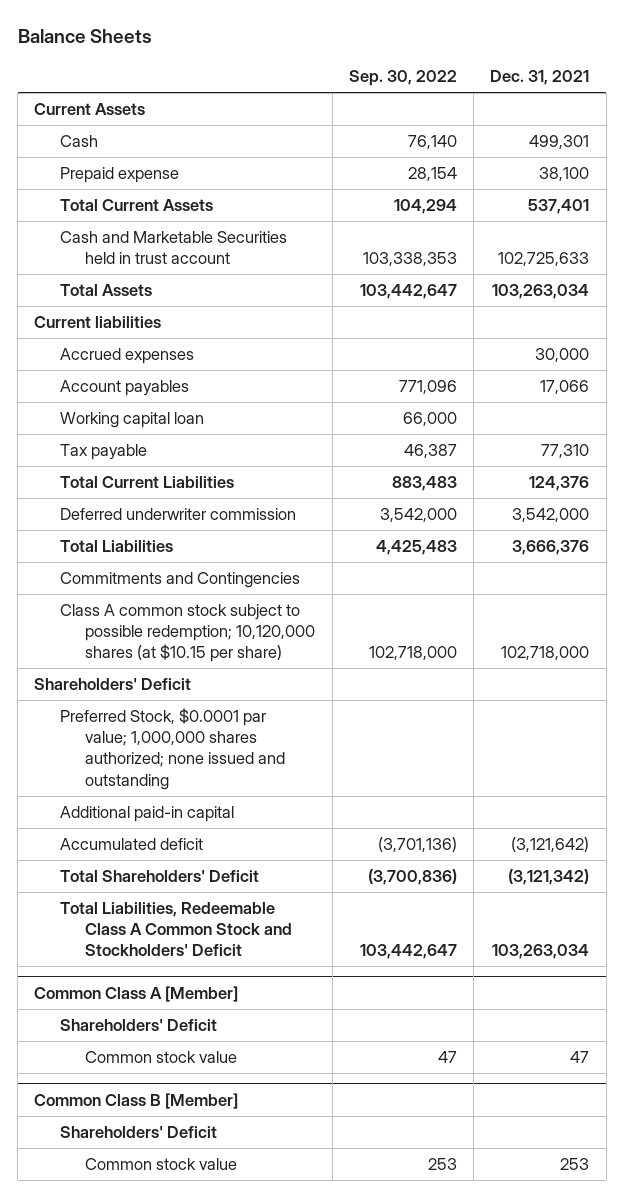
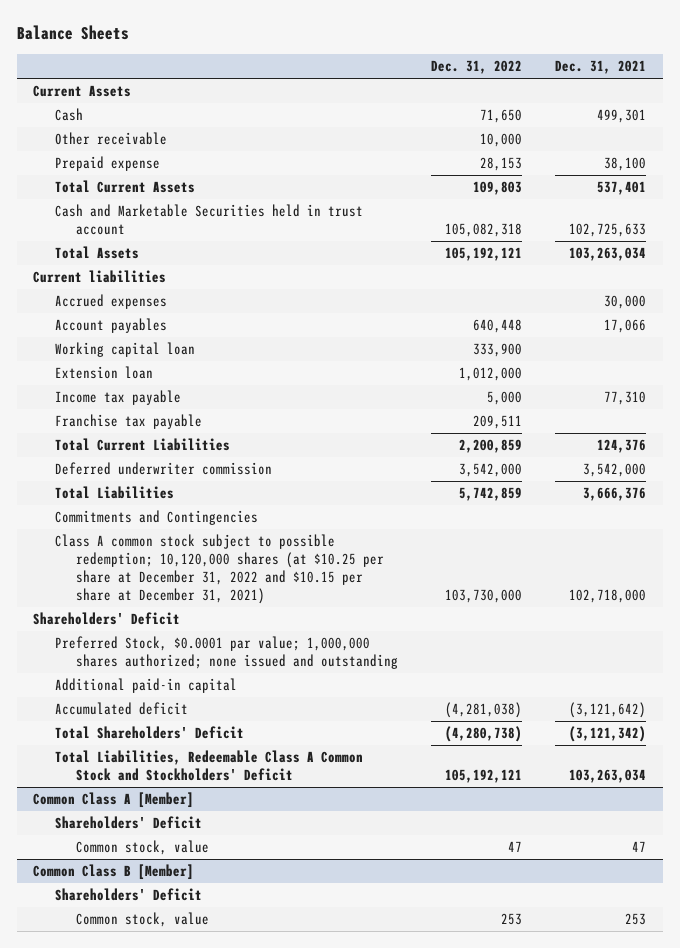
[348,70,457,87] Sep. 30, 2022 -> none
none -> [431,60,523,75] Dec. 31, 2022
none -> [54,132,167,146] Other receivable
none -> [54,366,153,380] Extension loan
[59,444,147,461] Tax payable -> [54,390,181,406] Income tax payable
none -> [54,414,202,430] Franchise tax payable
[59,604,316,663] Class A common stock subject to possible redemption; 10,120,000 shares (at $10.15 per share) -> [54,534,384,605] Class A common stock subject to possible redemption; 10,120,000 shares (at $10.25 per share at December 31, 2022 and $10.15 per share at December 31, 2021)
[85,1051,238,1064] Common stock value -> [75,840,209,856] Common stock, value
[85,1158,238,1171] Common stock value -> [75,912,209,928] Common stock, value

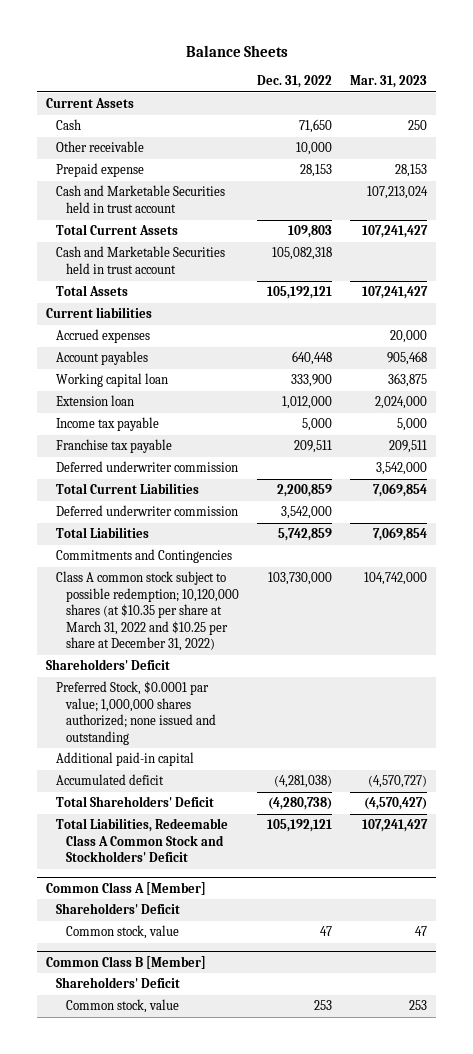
[555,60,647,75] Dec. 31, 2021 -> none
none -> [350,75,428,89] Mar. 31, 2023
none -> [55,185,225,213] Cash and Marketable Securities held in trust account
none -> [55,461,238,473] Deferred underwriter commission
[54,534,384,605] Class A common stock subject to possible redemption; 10,120,000 shares (at $10.25 per share at December 31, 2022 and $10.15 per share at December 31, 2021) -> [55,571,239,652] Class A common stock subject to possible redemption; 10,120,000 shares (at $10.35 per share at March 31, 2022 and $10.25 per share at December 31, 2022)

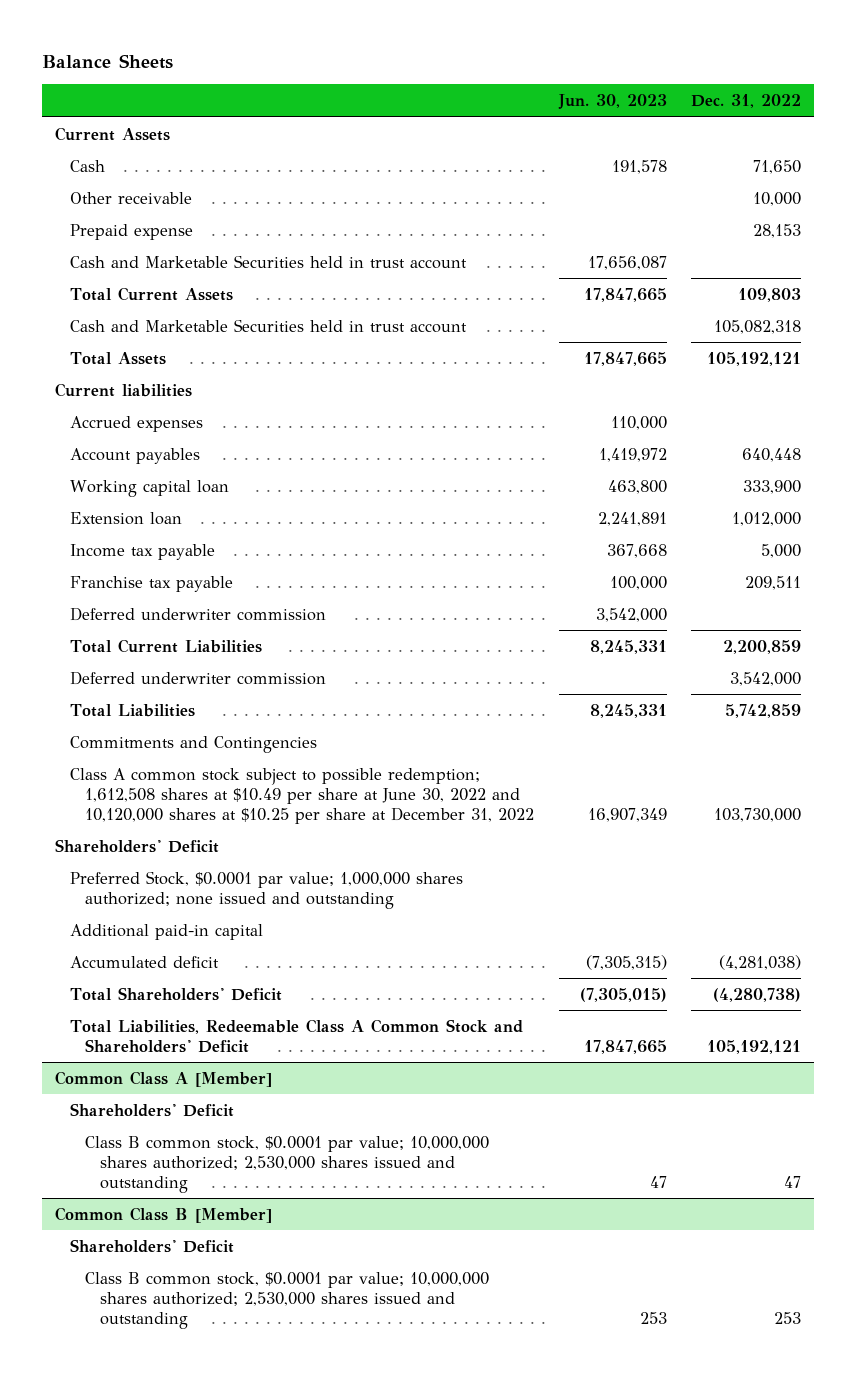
[350,75,428,89] Mar. 31, 2023 -> none
none -> [557,94,667,110] Jun. 30, 2023
[55,571,239,652] Class A common stock subject to possible redemption; 10,120,000 shares (at $10.35 per share at March 31, 2022 and $10.25 per share at December 31, 2022) -> [69,767,534,824] Class A common stock subject to possible redemption; 1,612,508 shares at $10.49 per share at June 30, 2022 and 10,120,000 shares at $10.25 per share at December 31, 2022
[55,818,228,863] Total Liabilities, Redeemable Class A Common Stock and Stockholders' Deficit -> [69,1018,523,1053] Total Liabilities, Redeemable Class A Common Stock and Shareholders' Deficit
[65,925,179,940] Common stock, value -> [84,1135,489,1193] Class B common stock, $0.0001 par value; 10,000,000 shares authorized; 2,530,000 shares issued and outstanding
[65,999,179,1014] Common stock, value -> [84,1271,489,1329] Class B common stock, $0.0001 par value; 10,000,000 shares authorized; 2,530,000 shares issued and outstanding

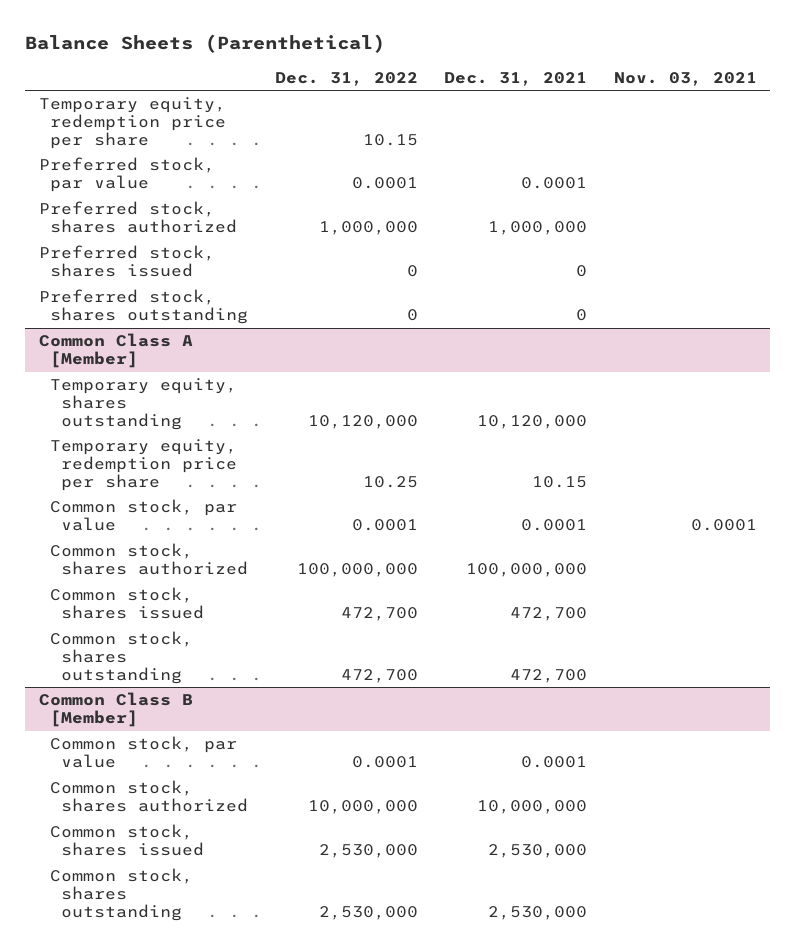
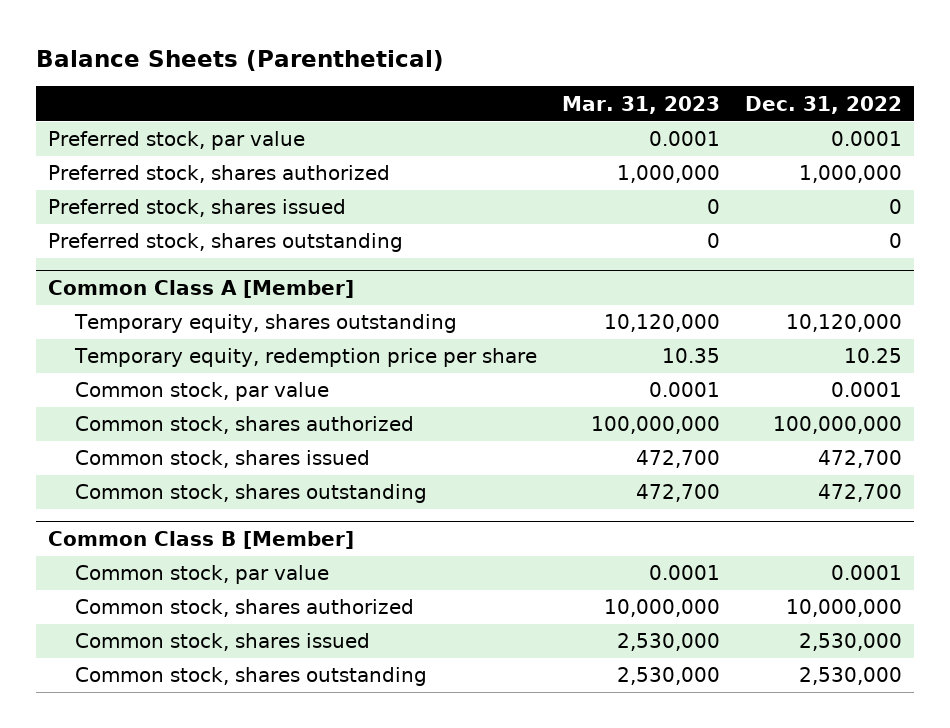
[444,71,588,86] Dec. 31, 2021 -> none
[613,71,757,86] Nov. 03, 2021 -> none
none -> [562,95,721,114] Mar. 31, 2023
[38,97,226,149] Temporary equity, redemption price per share -> none

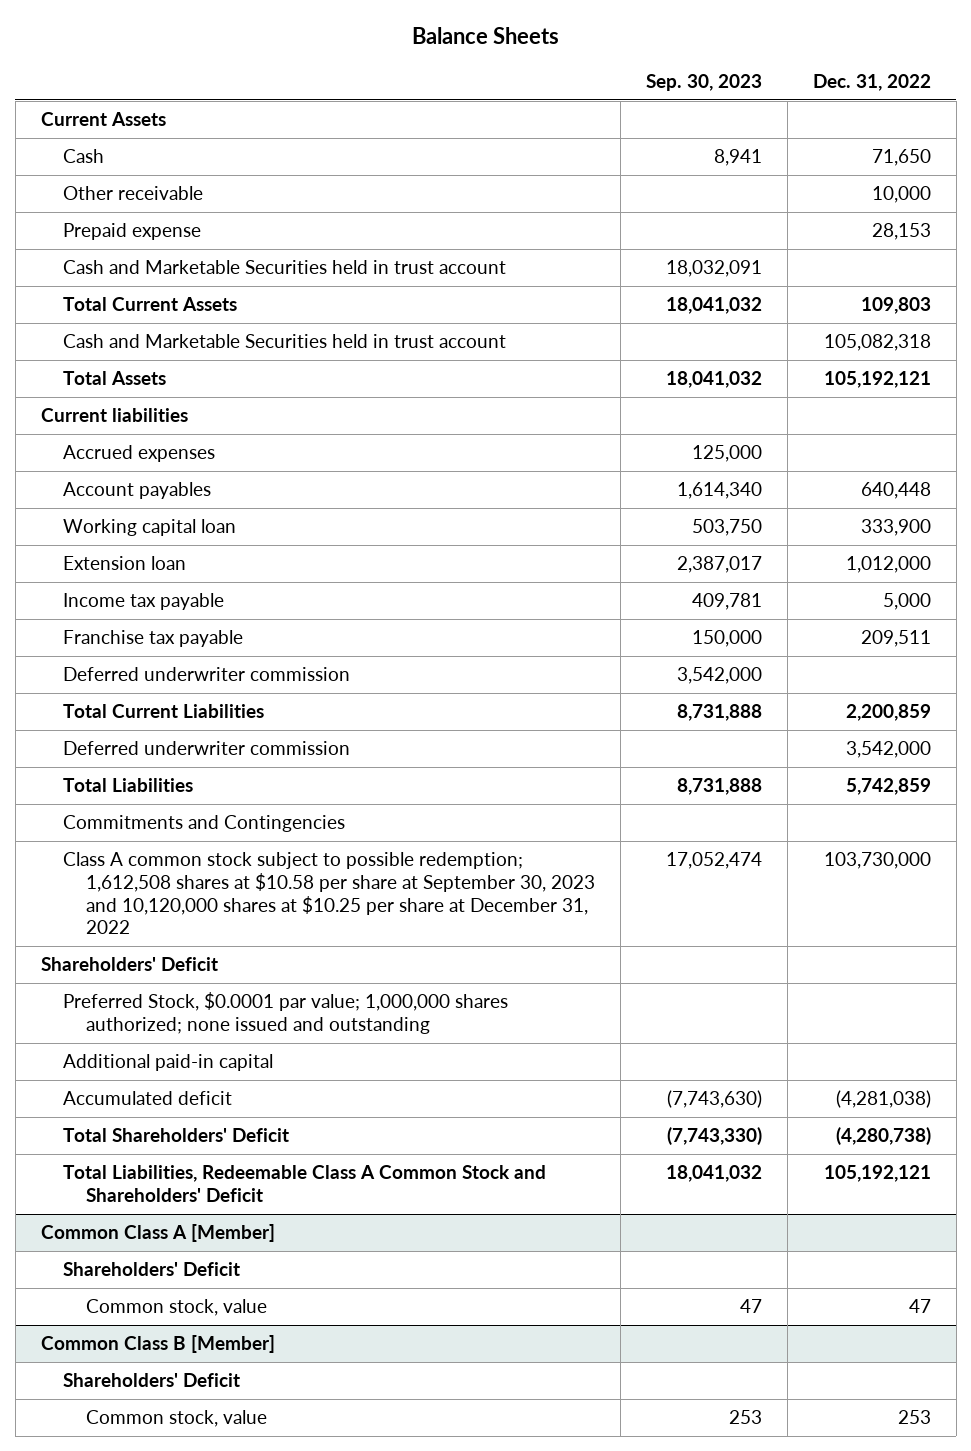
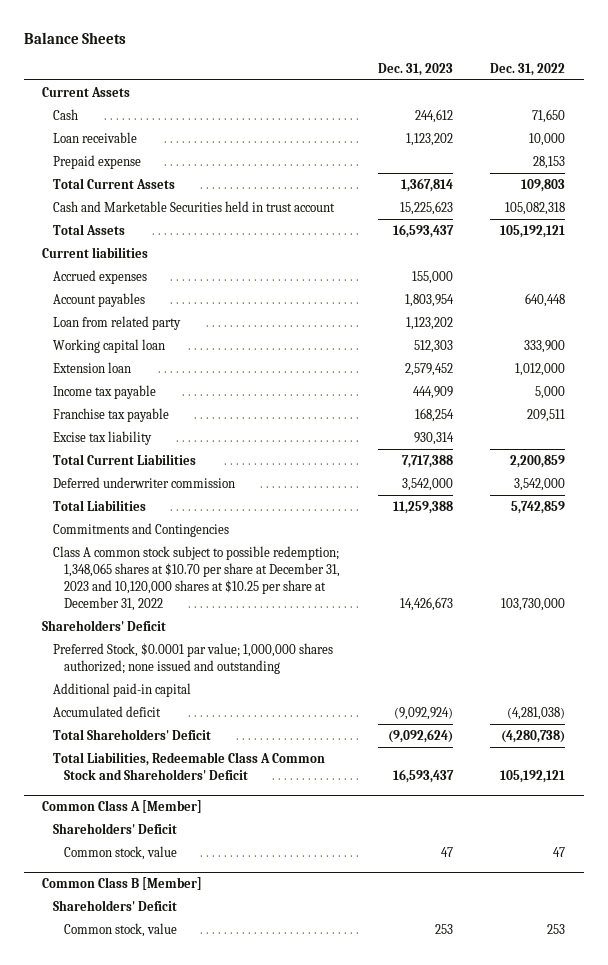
[645,73,762,91] Sep. 30, 2023 -> none
none -> [377,62,453,76] Dec. 31, 2023
[63,186,204,201] Other receivable -> none
none -> [53,131,138,143] Loan receivable
[63,260,507,275] Cash and Marketable Securities held in trust account -> none
none -> [53,315,182,330] Loan from related party
[63,667,351,682] Deferred underwriter commission -> none
none -> [53,430,153,445] Excise tax liability
[63,852,595,935] Class A common stock subject to possible redemption; 1,612,508 shares at $10.58 per share at September 30, 2023 and 10,120,000 shares at $10.25 per share at December 31, 2022 -> [53,545,340,611] Class A common stock subject to possible redemption; 1,348,065 shares at $10.70 per share at December 31, 2023 and 10,120,000 shares at $10.25 per share at December 31, 2022

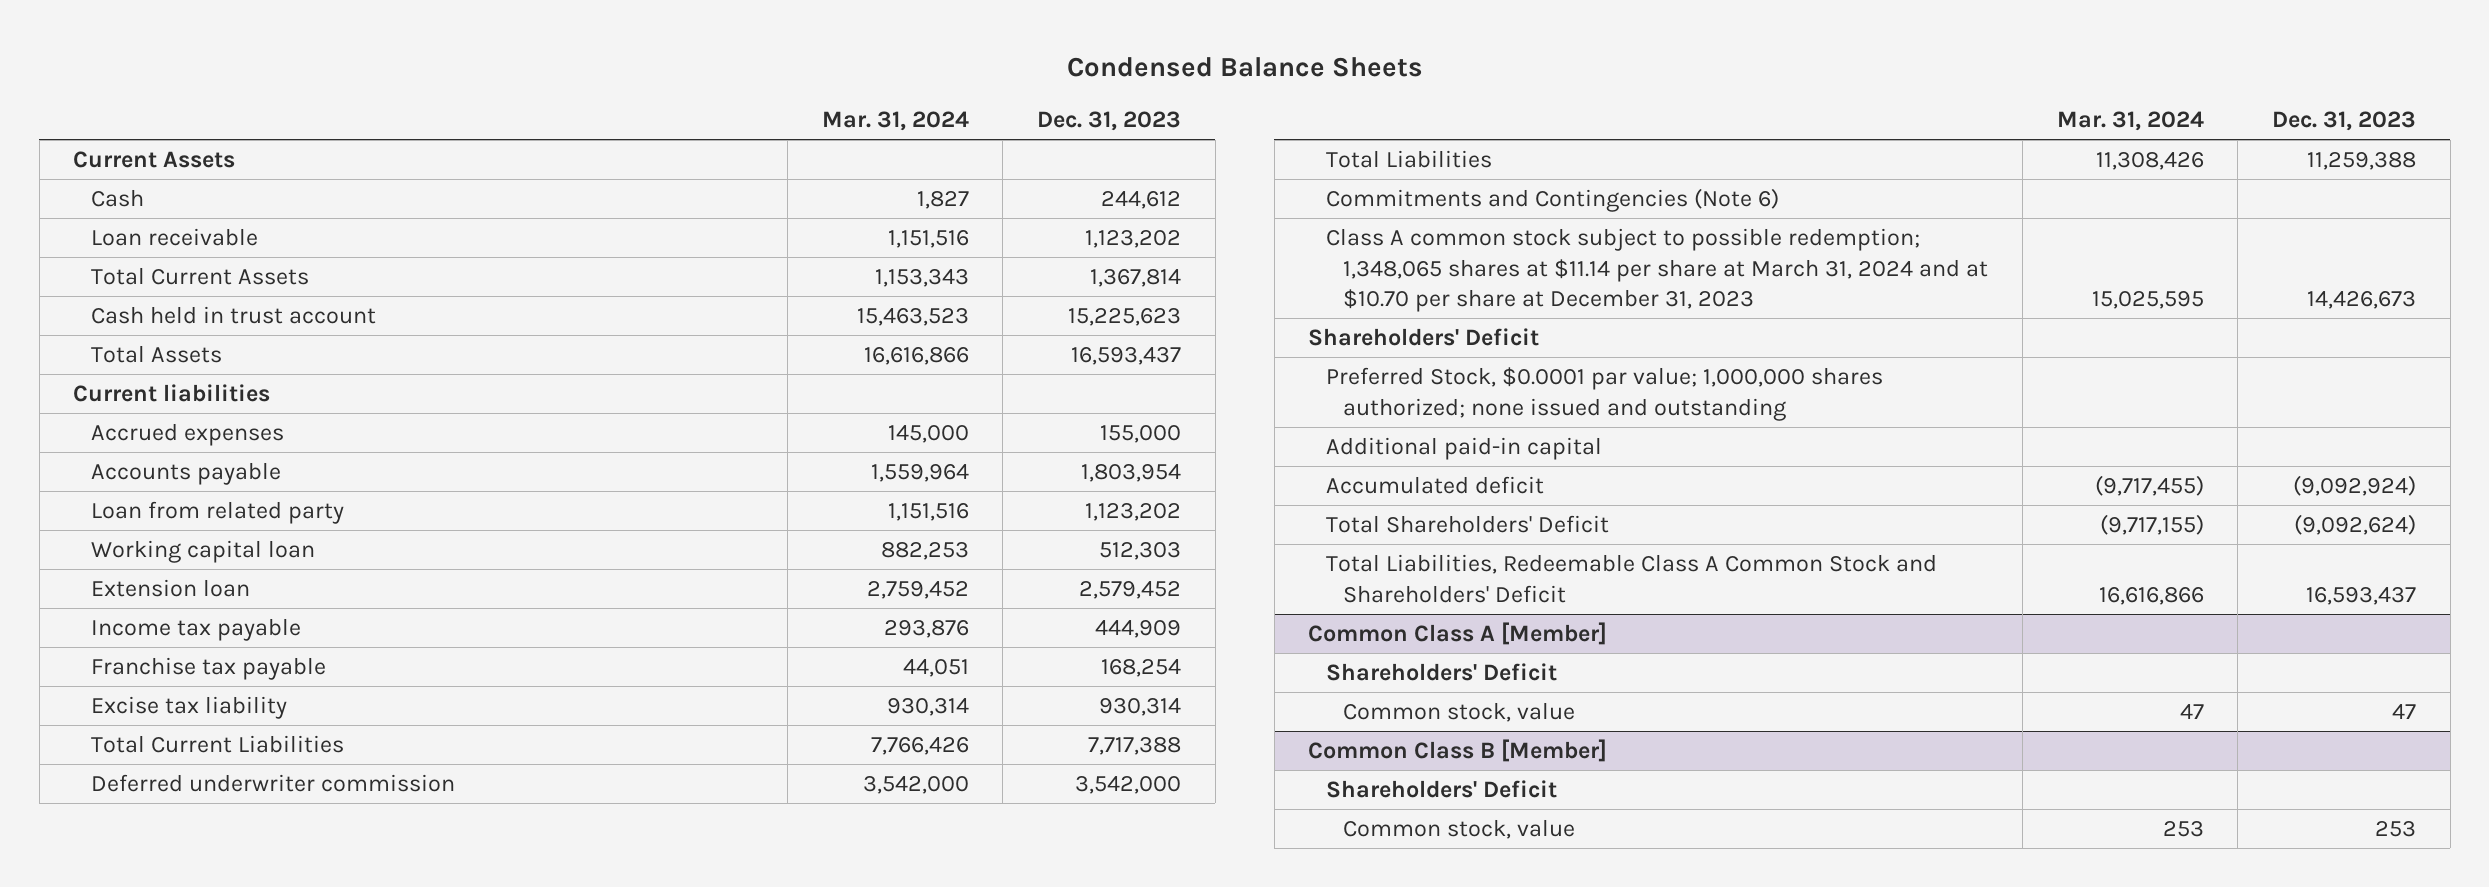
[23,31,126,44] Balance Sheets -> [1066,56,1423,77] Condensed Balance Sheets
[490,62,566,76] Dec. 31, 2022 -> none
none -> [821,110,969,131] Mar. 31, 2024
[53,154,142,169] Prepaid expense -> none
[53,200,336,212] Cash and Marketable Securities held in trust account -> [90,306,376,325] Cash held in trust account
[53,292,146,307] Account payables -> [90,462,281,486] Accounts payable
[53,522,230,537] Commitments and Contingencies -> [1325,188,1779,213] Commitments and Contingencies (Note 6)
[53,545,340,611] Class A common stock subject to possible redemption; 1,348,065 shares at $10.70 per share at December 31, 2023 and 10,120,000 shares at $10.25 per share at December 31, 2022 -> [1325,228,1989,312] Class A common stock subject to possible redemption; 1,348,065 shares at $11.14 per share at March 31, 2024 and at $10.70 per share at December 31, 2023

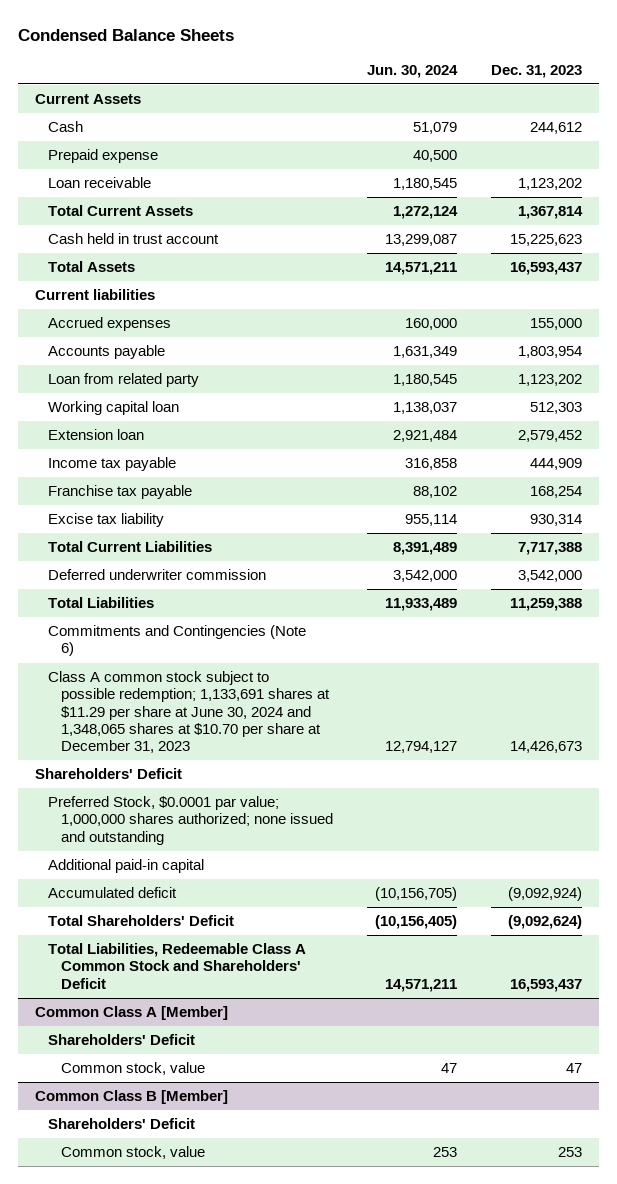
[821,110,969,131] Mar. 31, 2024 -> none
none -> [367,64,459,78] Jun. 30, 2024
none -> [47,149,158,164] Prepaid expense
[1325,228,1989,312] Class A common stock subject to possible redemption; 1,348,065 shares at $11.14 per share at March 31, 2024 and at $10.70 per share at December 31, 2023 -> [47,671,331,753] Class A common stock subject to possible redemption; 1,133,691 shares at $11.29 per share at June 30, 2024 and 1,348,065 shares at $10.70 per share at December 31, 2023

